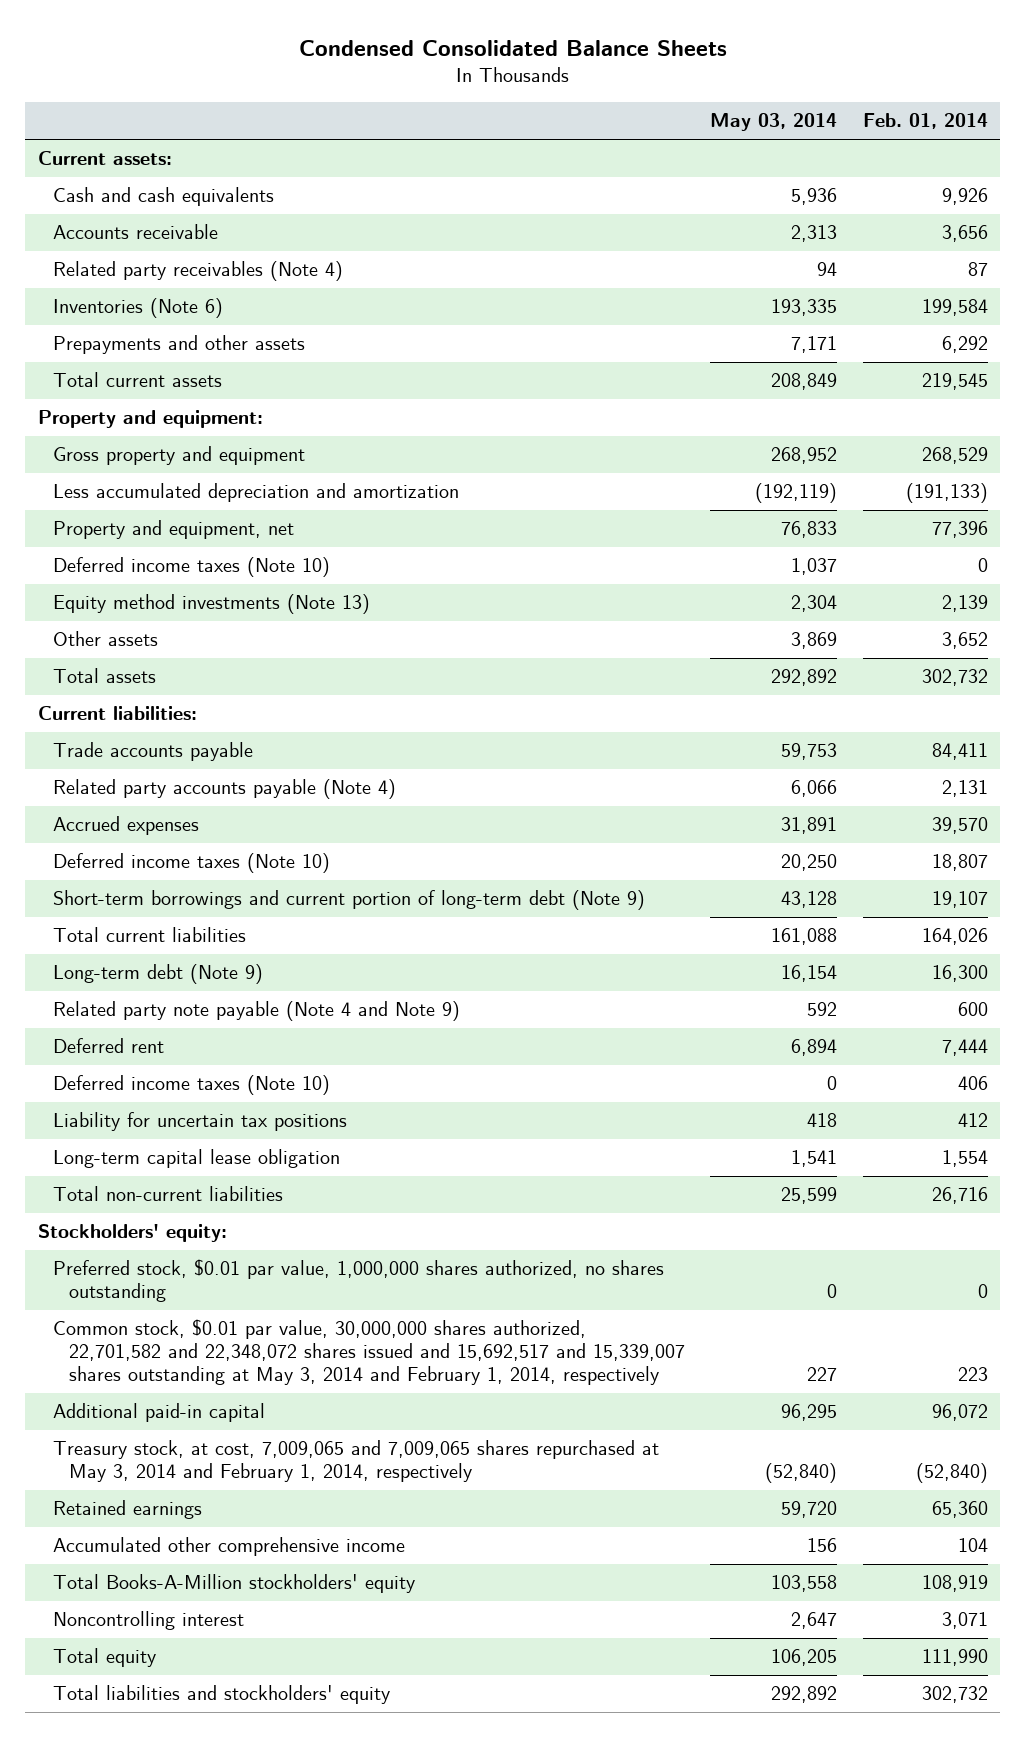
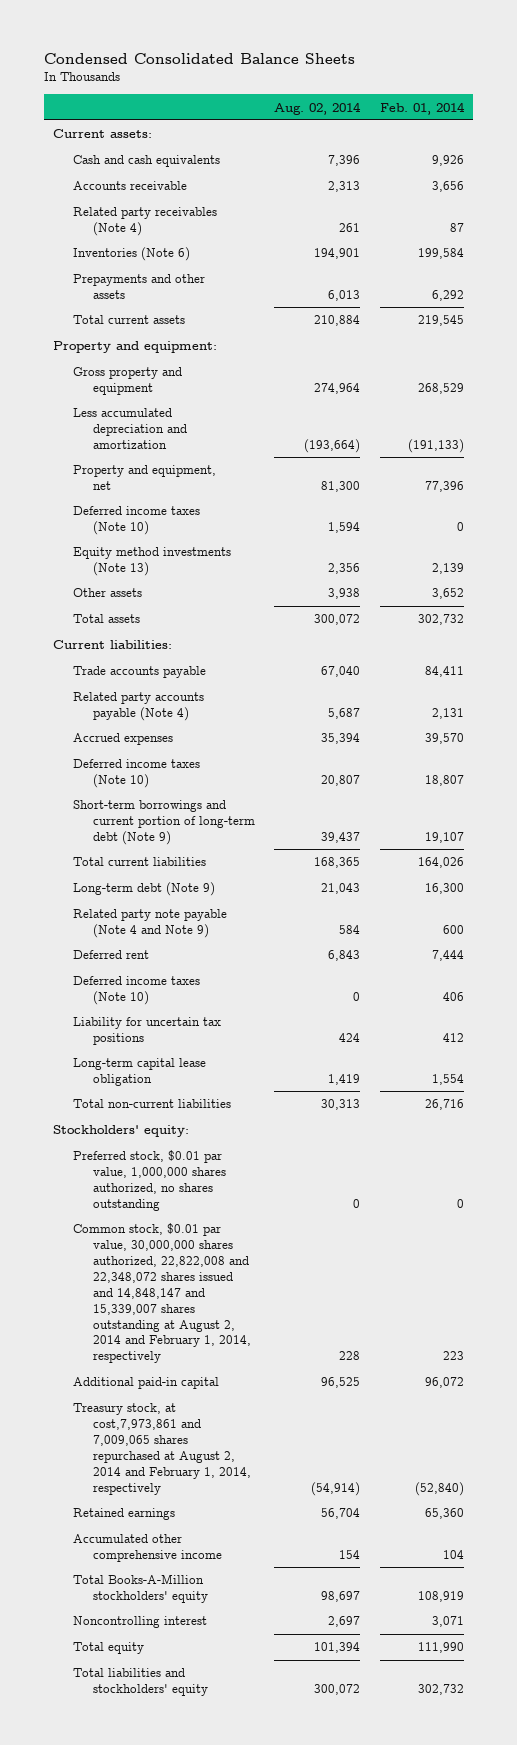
[710,113,838,132] May 03, 2014 -> none
none -> [274,101,362,115] Aug. 02, 2014
[53,1319,685,1386] Common stock, $0.01 par value, 30,000,000 shares authorized, 22,701,582 and 22,348,072 shares issued and 15,692,517 and 15,339,007 shares outstanding at May 3, 2014 and February 1, 2014, respectively -> [73,1223,252,1364] Common stock, $0.01 par value, 30,000,000 shares authorized, 22,822,008 and 22,348,072 shares issued and 14,848,147 and 15,339,007 shares outstanding at August 2, 2014 and February 1, 2014, respectively
[53,1440,660,1483] Treasury stock, at cost, 7,009,065 and 7,009,065 shares repurchased at May 3, 2014 and February 1, 2014, respectively -> [73,1403,252,1495] Treasury stock, at cost,7,973,861 and 7,009,065 shares repurchased at August 2, 2014 and February 1, 2014, respectively

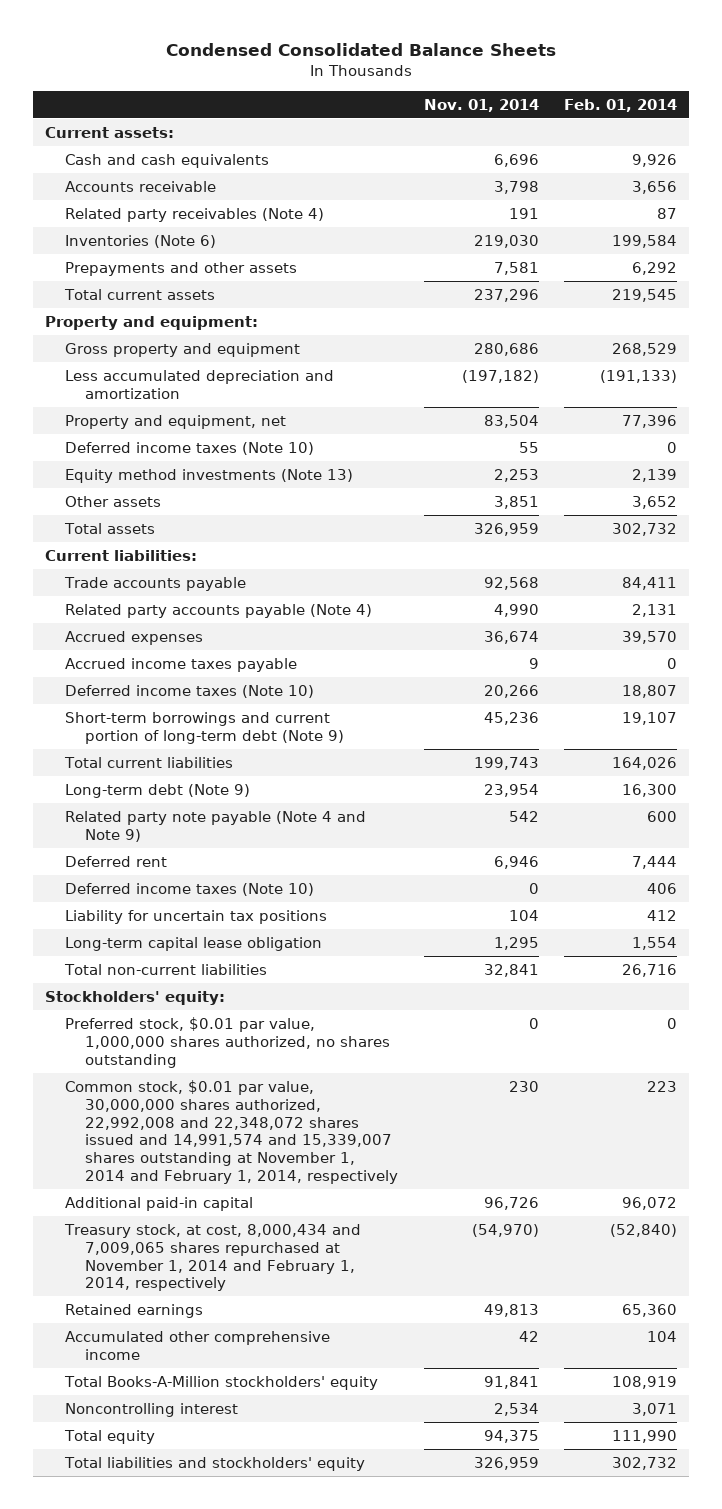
[274,101,362,115] Aug. 02, 2014 -> none
none -> [423,98,539,112] Nov. 01, 2014
none -> [65,657,298,672] Accrued income taxes payable
[73,1223,252,1364] Common stock, $0.01 par value, 30,000,000 shares authorized, 22,822,008 and 22,348,072 shares issued and 14,848,147 and 15,339,007 shares outstanding at August 2, 2014 and February 1, 2014, respectively -> [65,1079,399,1185] Common stock, $0.01 par value, 30,000,000 shares authorized, 22,992,008 and 22,348,072 shares issued and 14,991,574 and 15,339,007 shares outstanding at November 1, 2014 and February 1, 2014, respectively
[73,1403,252,1495] Treasury stock, at cost,7,973,861 and 7,009,065 shares repurchased at August 2, 2014 and February 1, 2014, respectively -> [64,1223,362,1292] Treasury stock, at cost, 8,000,434 and 7,009,065 shares repurchased at November 1, 2014 and February 1, 2014, respectively

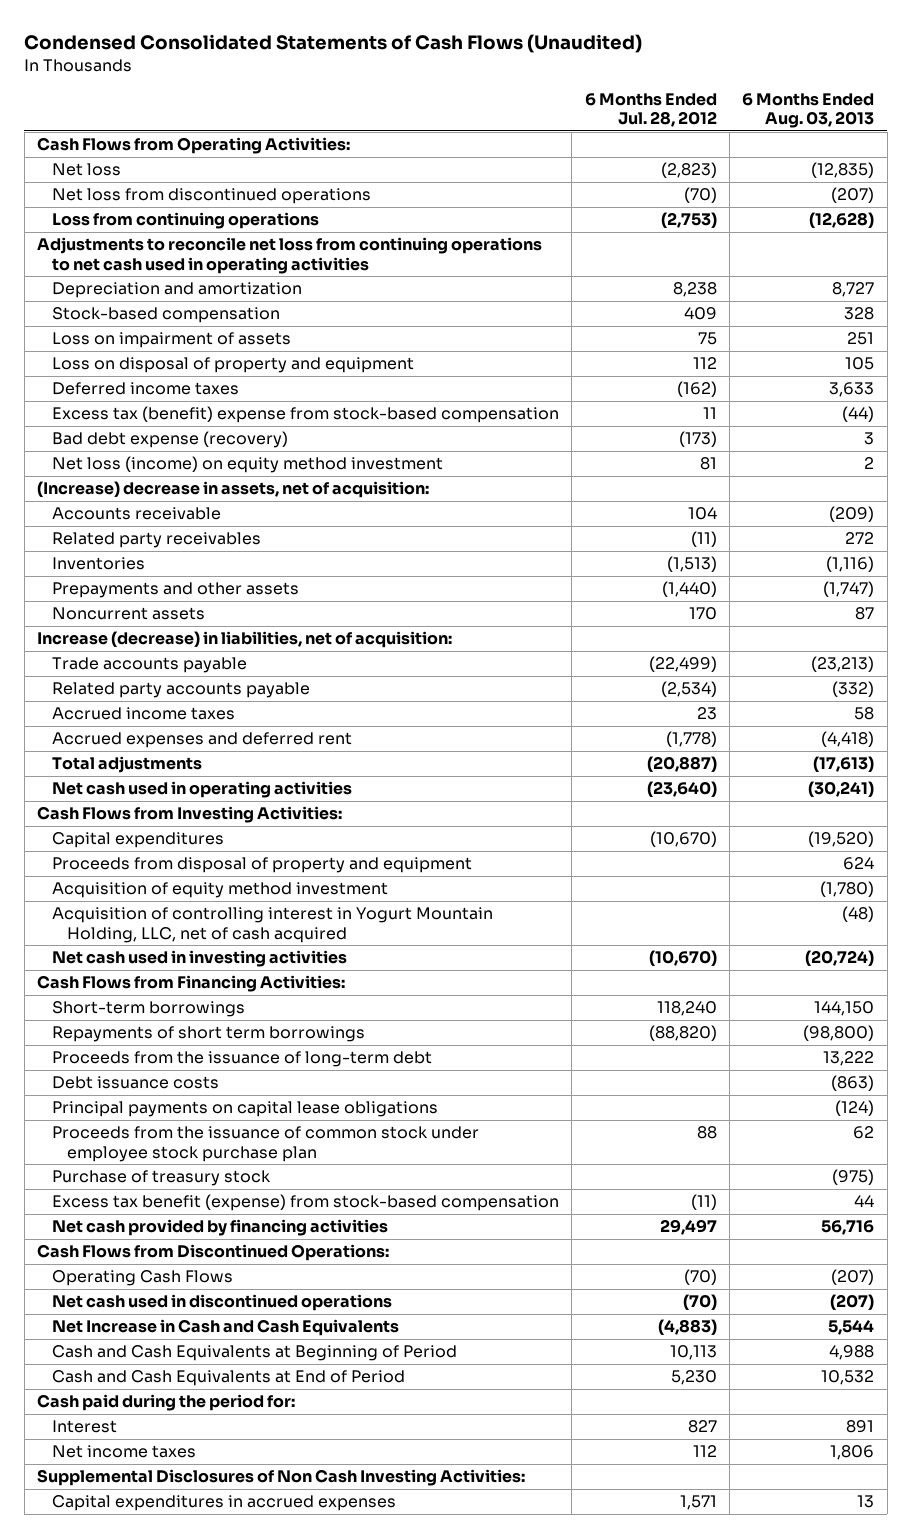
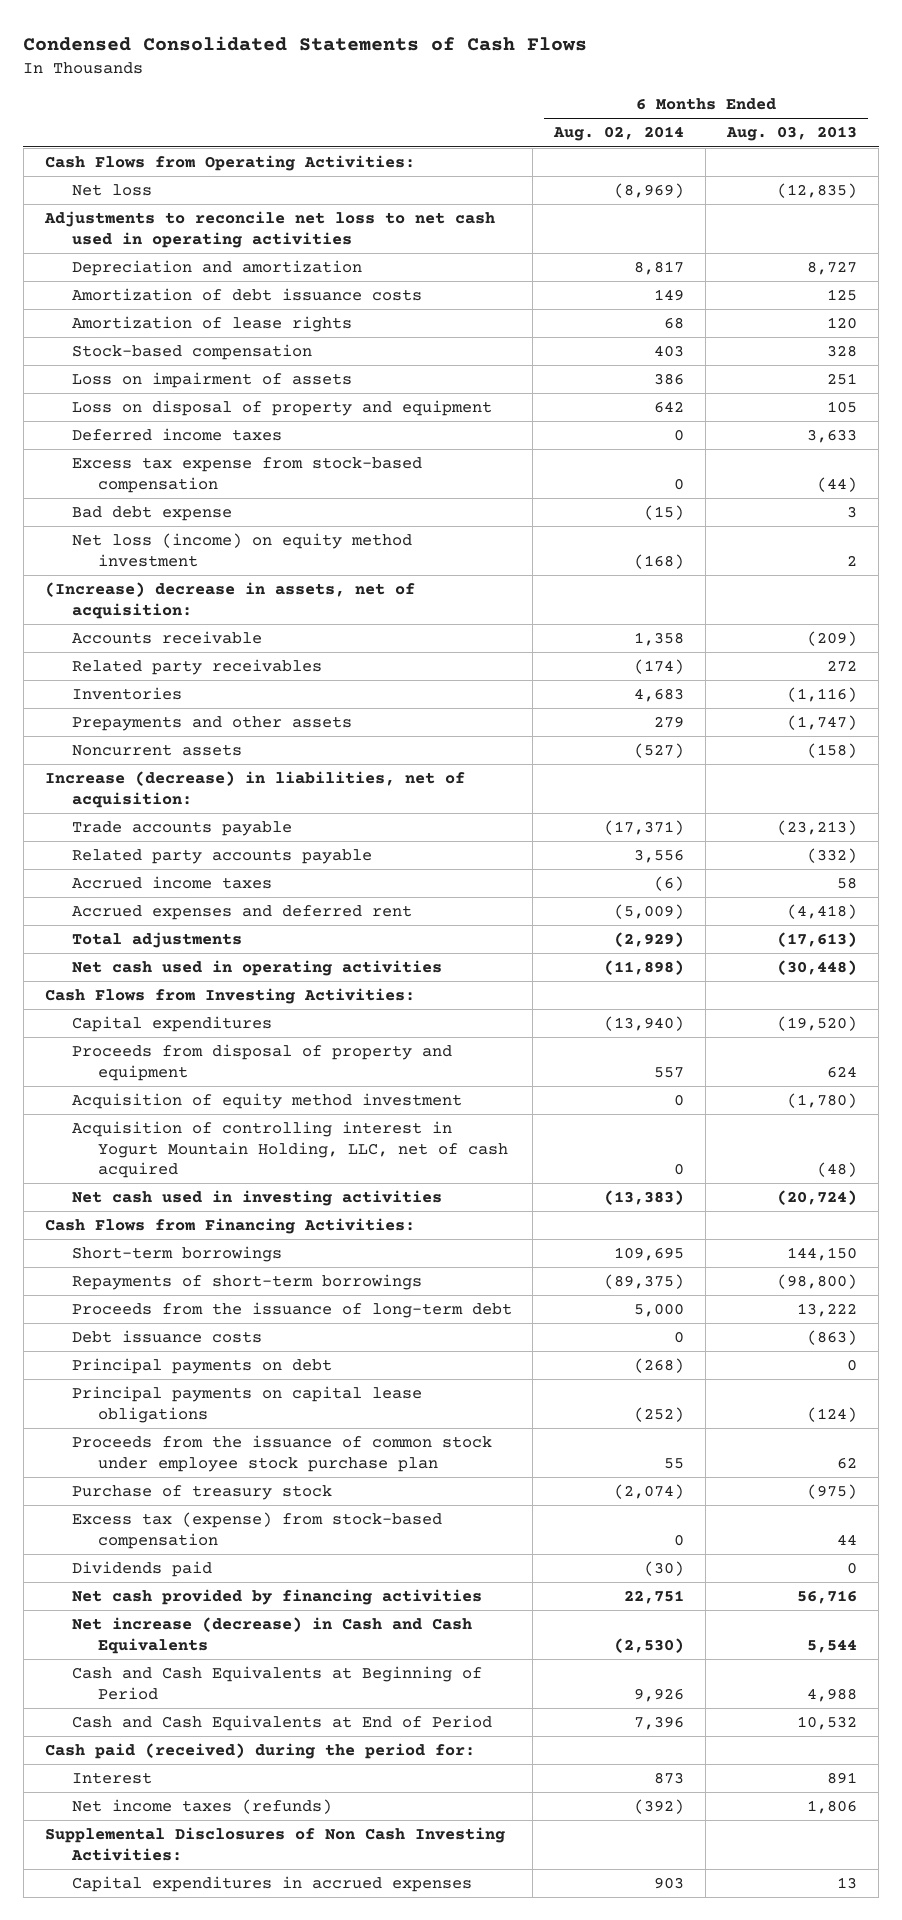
[24,34,643,54] Condensed Consolidated Statements of Cash Flows (Unaudited) -> [23,36,588,52] Condensed Consolidated Statements of Cash Flows
[584,92,717,128] 6 Months Ended Jul. 28, 2012 -> none
none -> [553,126,685,142] Aug. 02, 2014
[51,188,371,205] Net loss from discontinued operations -> none
[51,212,319,230] Loss from continuing operations -> none
[37,237,543,274] Adjustments to reconcile net loss from continuing operations to net cash used in operating activities -> [43,211,495,248] Adjustments to reconcile net loss to net cash used in operating activities
none -> [71,288,422,302] Amortization of debt issuance costs
none -> [71,316,352,333] Amortization of lease rights
[51,406,559,424] Excess tax (benefit) expense from stock-based compensation -> [71,457,422,493] Excess tax expense from stock-based compensation
[51,431,288,449] Bad debt expense (recovery) -> [71,506,232,522] Bad debt expense
[855,607,875,621] 87 -> [807,743,858,759] (158)
[808,781,875,798] (30,241) -> [777,960,858,976] (30,448)
[51,1026,365,1043] Repayments of short term borrowings -> [71,1274,422,1291] Repayments of short-term borrowings
none -> [71,1358,332,1375] Principal payments on debt
[51,1194,559,1212] Excess tax benefit (expense) from stock-based compensation -> [71,1512,442,1549] Excess tax (expense) from stock-based compensation
none -> [71,1561,212,1578] Dividends paid
[37,1244,390,1262] Cash Flows from Discontinued Operations: -> none
[51,1270,233,1287] Operating Cash Flows -> none
[51,1294,392,1312] Net cash used in discontinued operations -> none
[51,1319,399,1337] Net Increase in Cash and Cash Equivalents -> [71,1617,472,1654] Net increase (decrease) in Cash and Cash Equivalents
[37,1394,296,1412] Cash paid during the period for: -> [44,1743,475,1760] Cash paid (received) during the period for:
[51,1445,196,1459] Net income taxes -> [71,1799,332,1815] Net income taxes (refunds)

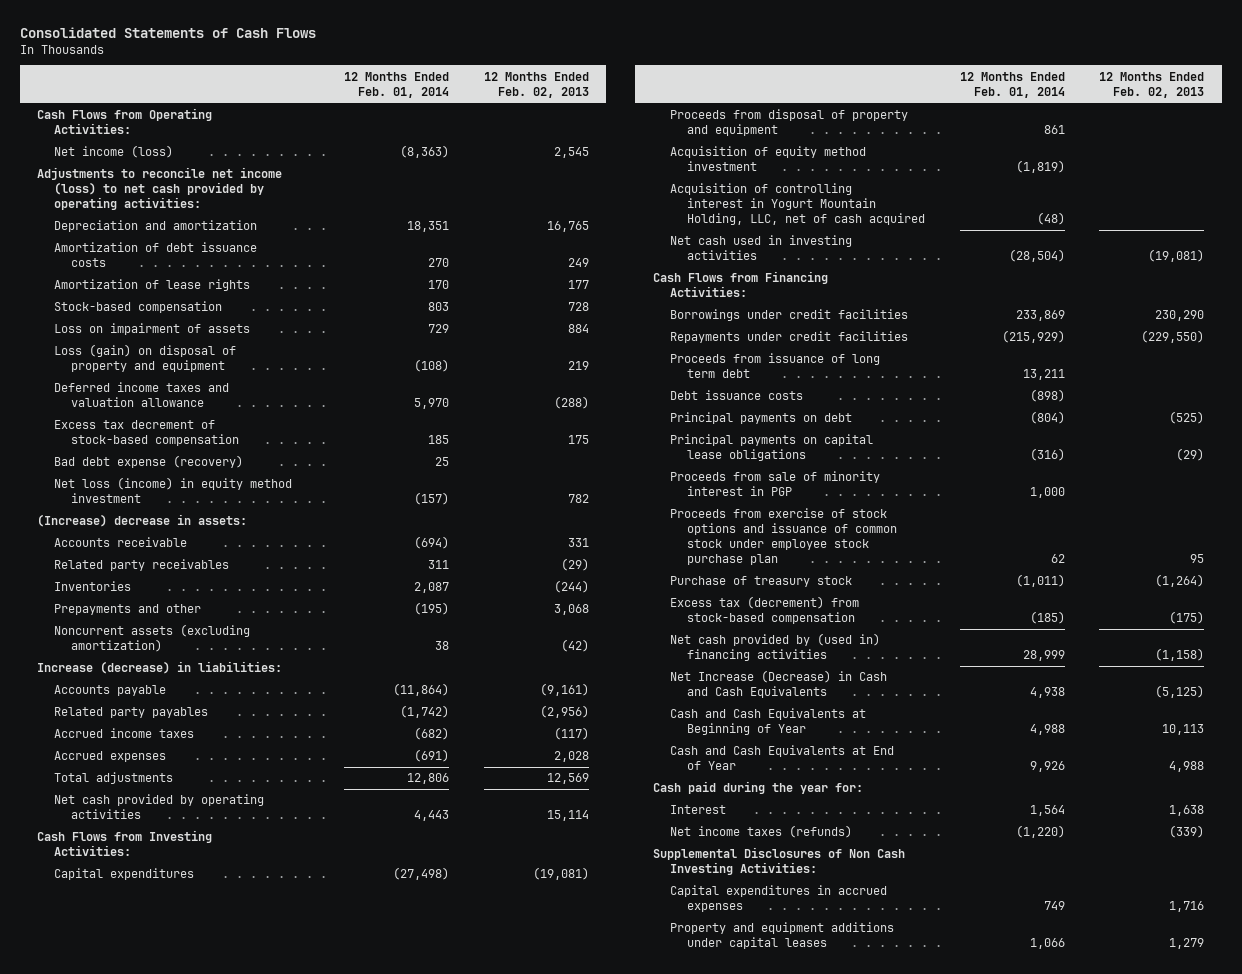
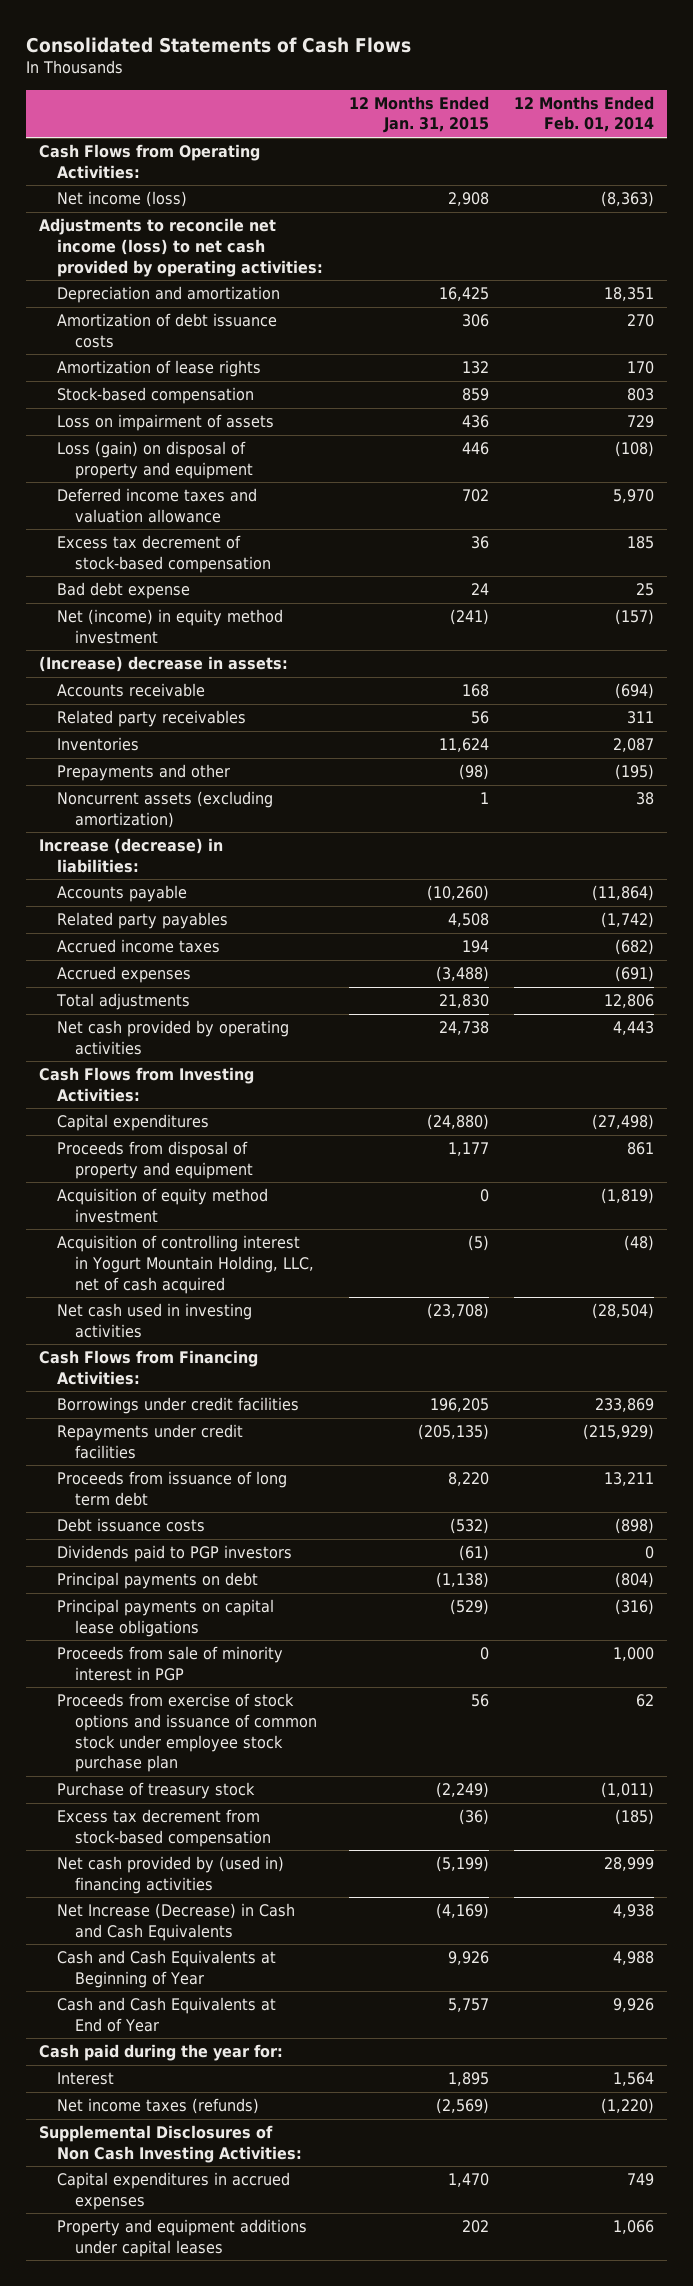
[483,71,589,98] 12 Months Ended Feb. 02, 2013 -> none
none -> [348,95,489,134] 12 Months Ended Jan. 31, 2015
[54,455,244,469] Bad debt expense (recovery) -> [57,582,191,600] Bad debt expense
[54,477,293,504] Net loss (income) in equity method investment -> [57,609,284,644] Net (income) in equity method investment
none -> [57,1545,293,1563] Dividends paid to PGP investors
[669,596,859,625] Excess tax (decrement) from stock-based compensation -> [57,1809,272,1847] Excess tax decrement from stock-based compensation

